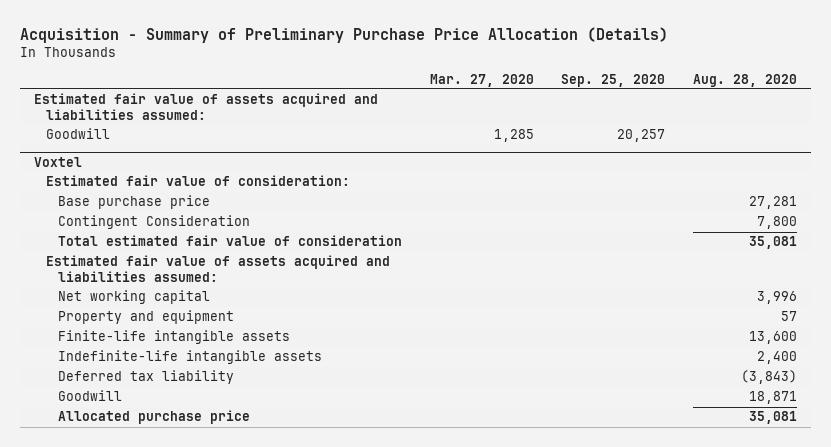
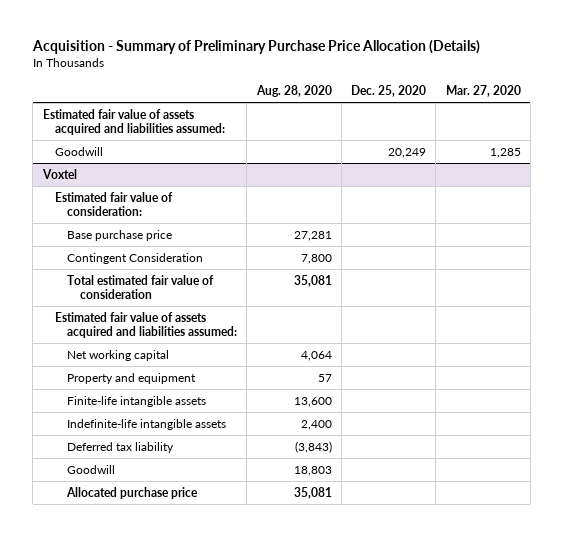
[561,73,666,87] Sep. 25, 2020 -> none
none -> [351,84,427,97] Dec. 25, 2020
[756,291,797,305] 3,996 -> [300,350,332,361] 4,064
[748,391,797,405] 18,871 -> [293,465,332,476] 18,803

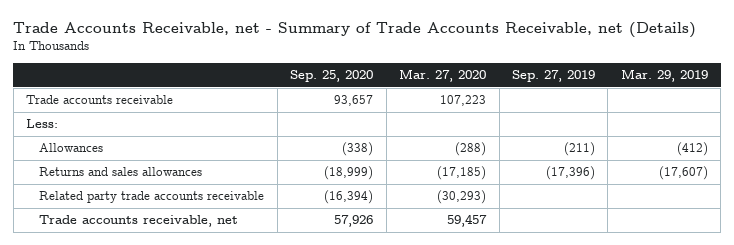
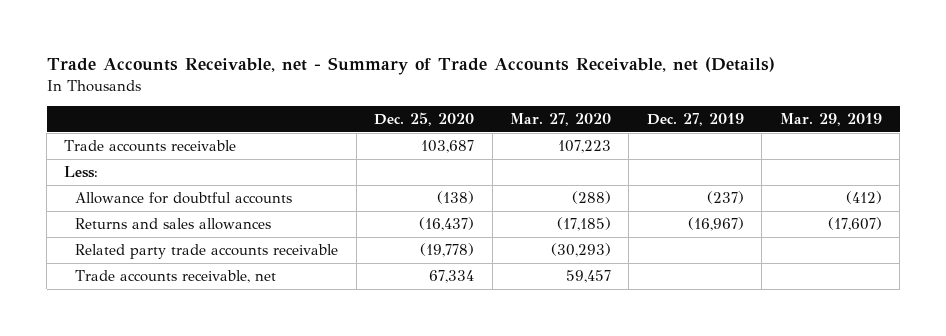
[290,70,374,83] Sep. 25, 2020 -> none
[511,70,595,83] Sep. 27, 2019 -> none
none -> [374,111,475,126] Dec. 25, 2020
none -> [646,112,744,126] Dec. 27, 2019
[39,143,104,153] Allowances -> [75,192,293,205] Allowance for doubtful accounts

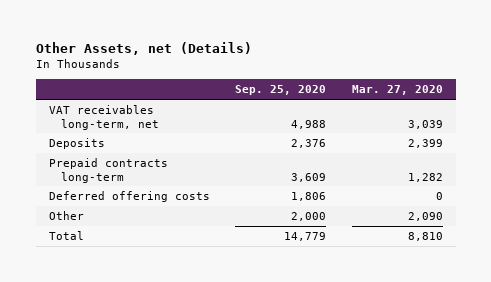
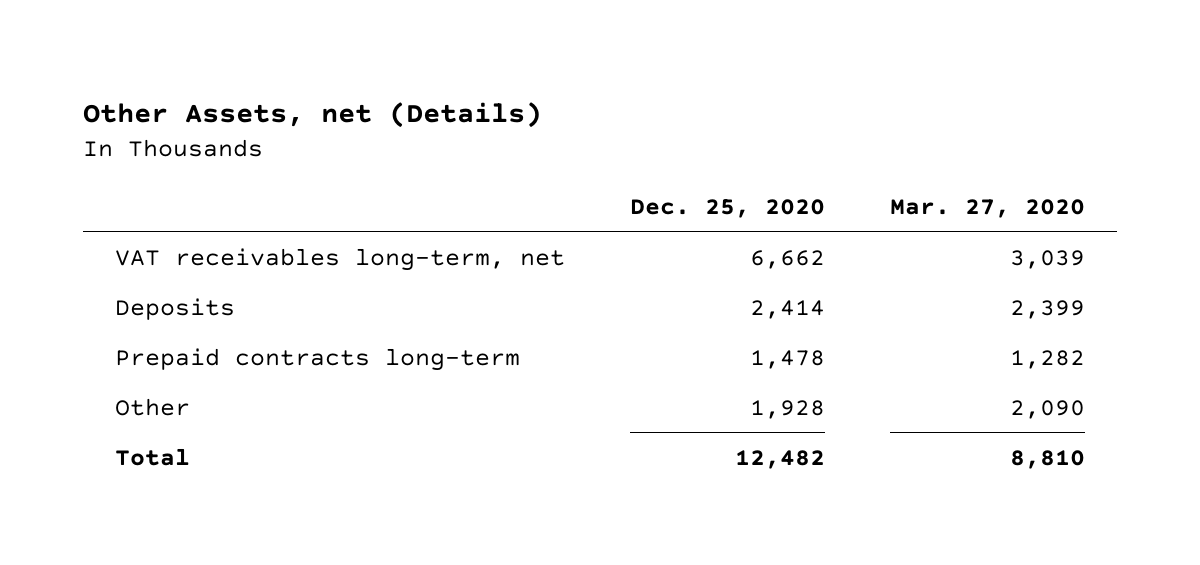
[235,85,327,96] Sep. 25, 2020 -> none
none -> [630,198,826,218] Dec. 25, 2020
[48,191,210,203] Deferred offering costs -> none

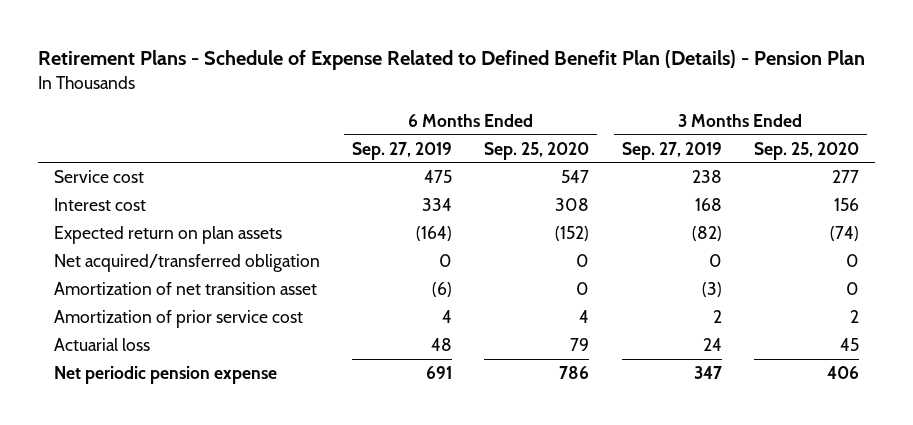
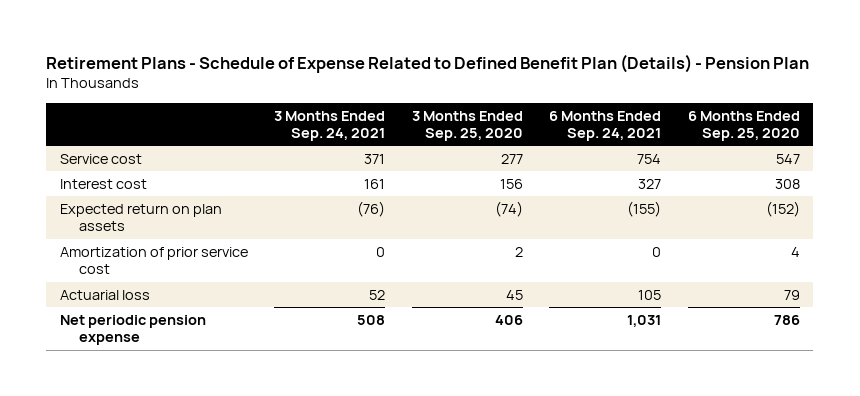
[352,141,453,160] Sep. 27, 2019 -> none
[621,141,722,160] Sep. 27, 2019 -> none
none -> [274,110,386,141] 3 Months Ended Sep. 24, 2021
none -> [549,110,662,141] 6 Months Ended Sep. 24, 2021
[54,254,321,273] Net acquired/transferred obligation -> none
[54,282,318,296] Amortization of net transition asset -> none

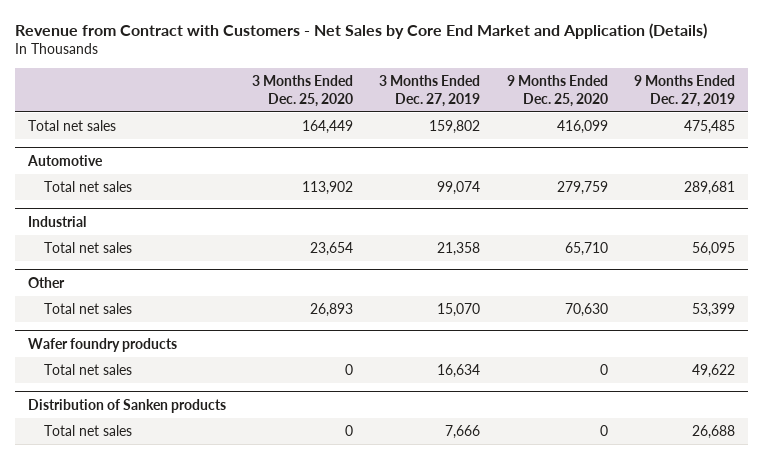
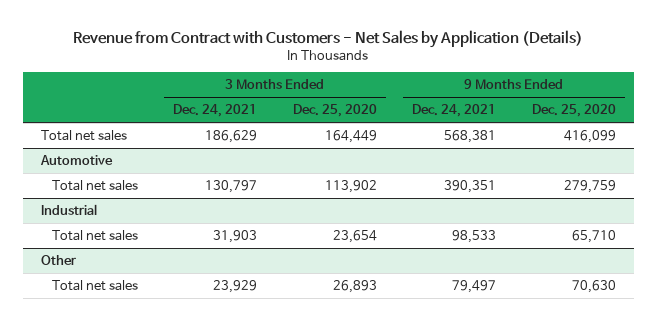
[14,22,707,39] Revenue from Contract with Customers - Net Sales by Core End Market and Application (Details) -> [73,29,584,48] Revenue from Contract with Customers - Net Sales by Application (Details)
[379,75,481,107] 3 Months Ended Dec. 27, 2019 -> none
[633,75,735,107] 9 Months Ended Dec. 27, 2019 -> none
none -> [173,104,258,118] Dec. 24, 2021
none -> [412,104,497,118] Dec. 24, 2021
[27,337,177,352] Wafer foundry products -> none
[44,363,133,375] Total net sales -> none
[27,398,226,413] Distribution of Sanken products -> none
[44,424,133,436] Total net sales -> none

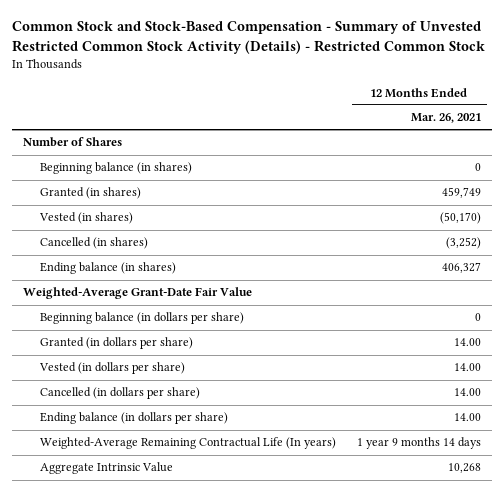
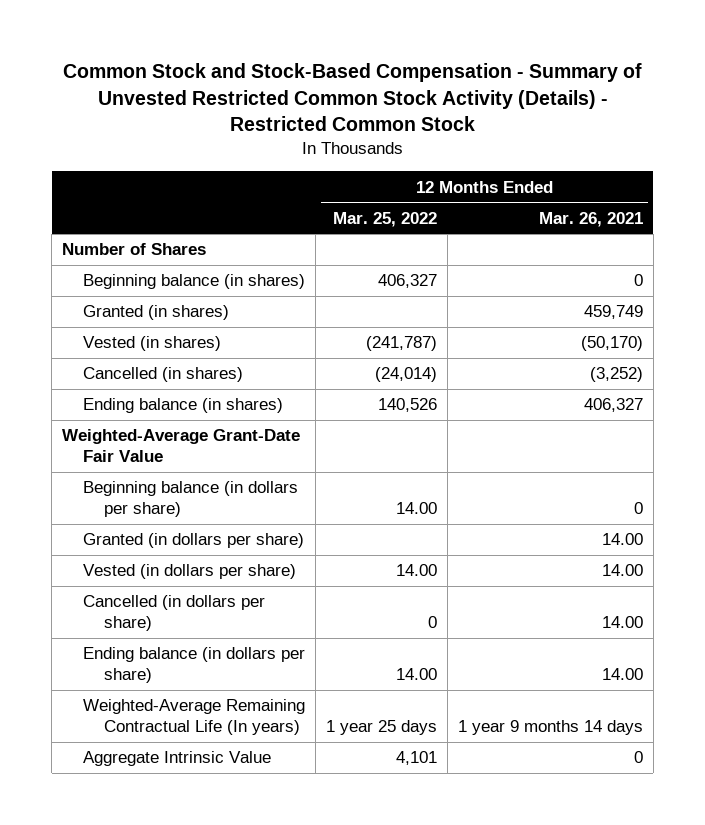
none -> [333,211,438,227] Mar. 25, 2022
[448,463,482,474] 10,268 -> [633,751,643,764] 0

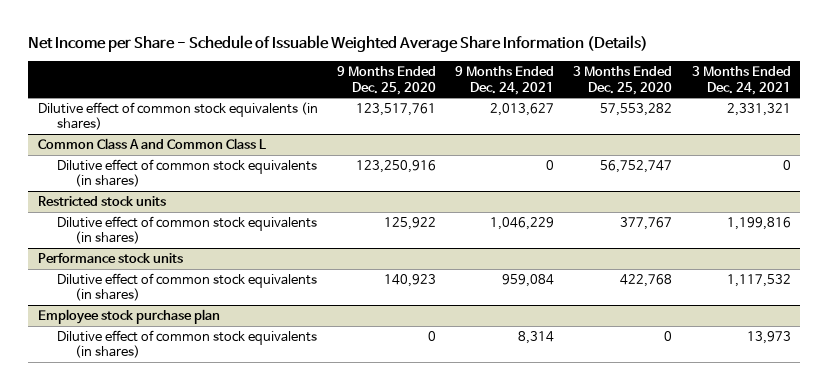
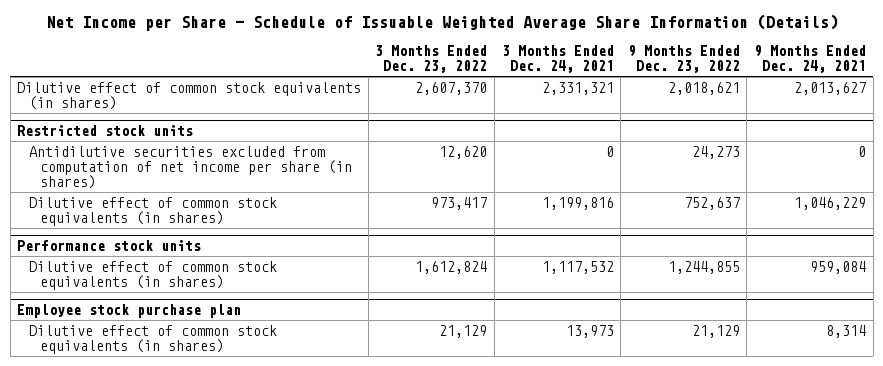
[337,66,437,95] 9 Months Ended Dec. 25, 2020 -> none
[573,66,673,95] 3 Months Ended Dec. 25, 2020 -> none
none -> [375,45,488,74] 3 Months Ended Dec. 23, 2022
none -> [627,45,740,74] 9 Months Ended Dec. 23, 2022
[37,137,266,149] Common Class A and Common Class L -> none
[56,158,317,188] Dilutive effect of common stock equivalents (in shares) -> none
none -> [28,145,352,190] Antidilutive securities excluded from computation of net income per share (in shares)

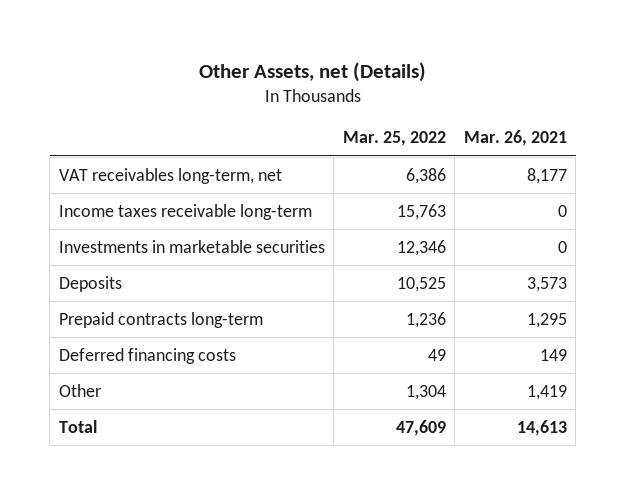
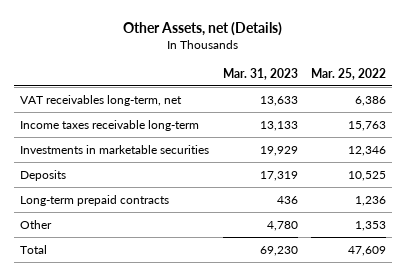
[463,130,567,147] Mar. 26, 2021 -> none
none -> [222,67,298,80] Mar. 31, 2023
[58,347,236,364] Deferred financing costs -> none
[58,311,263,328] Prepaid contracts long-term -> [20,194,170,206] Long-term prepaid contracts
[405,384,446,400] 1,304 -> [354,220,386,231] 1,353

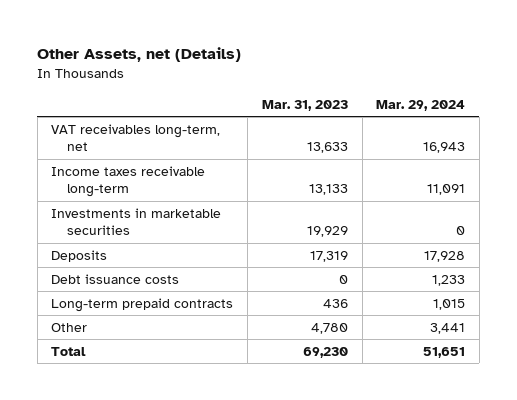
[310,67,386,80] Mar. 25, 2022 -> none
none -> [376,99,466,111] Mar. 29, 2024
none -> [51,273,180,284] Debt issuance costs

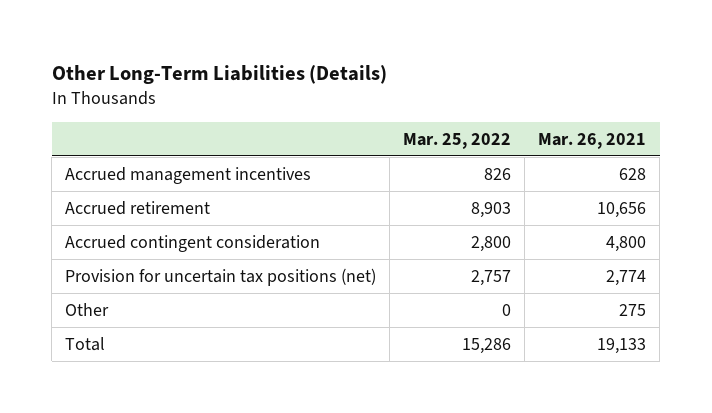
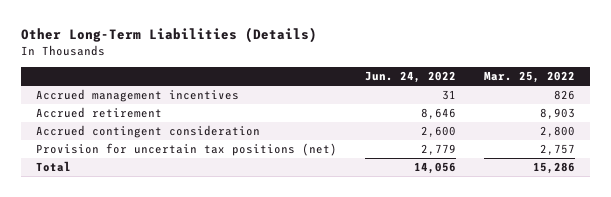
[538,132,647,149] Mar. 26, 2021 -> none
none -> [364,71,456,84] Jun. 24, 2022
[65,302,110,316] Other -> none

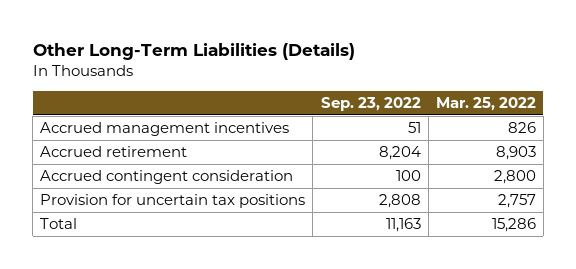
[364,71,456,84] Jun. 24, 2022 -> none
none -> [320,96,421,111] Sep. 23, 2022
[35,143,337,157] Provision for uncertain tax positions (net) -> [40,194,306,209] Provision for uncertain tax positions

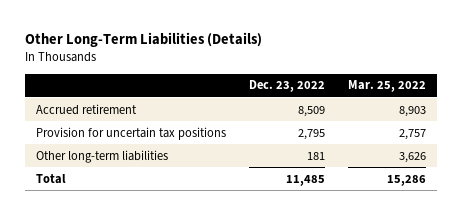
[320,96,421,111] Sep. 23, 2022 -> none
none -> [249,80,326,93] Dec. 23, 2022
[40,122,290,137] Accrued management incentives -> none
[40,170,294,185] Accrued contingent consideration -> none
none -> [36,149,169,163] Other long-term liabilities

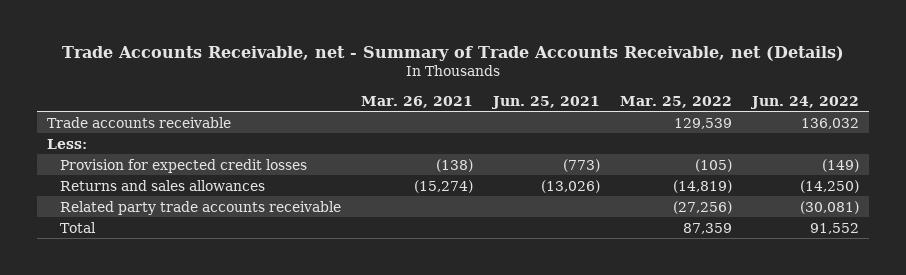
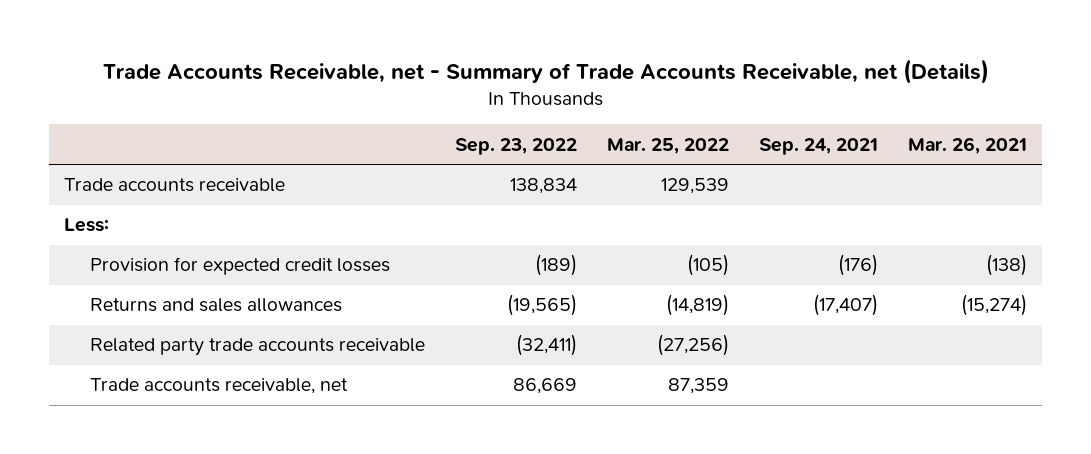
[491,95,601,109] Jun. 25, 2021 -> none
[750,95,860,109] Jun. 24, 2022 -> none
none -> [454,137,577,155] Sep. 23, 2022
none -> [758,137,878,155] Sep. 24, 2021
[60,221,97,233] Total -> [89,378,348,395] Trade accounts receivable, net

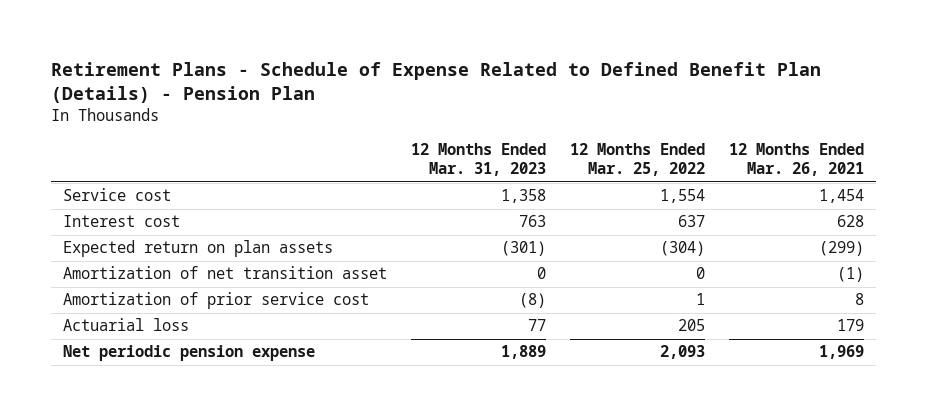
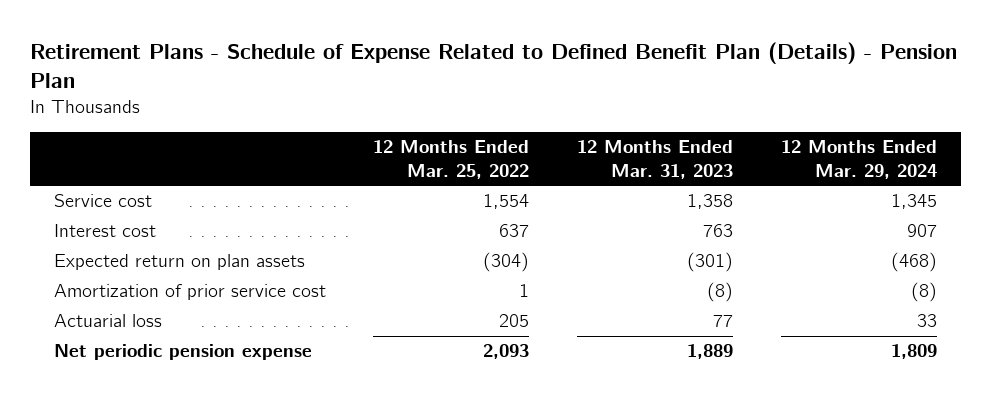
[729,142,865,177] 12 Months Ended Mar. 26, 2021 -> none
none -> [780,139,937,179] 12 Months Ended Mar. 29, 2024
[63,266,388,280] Amortization of net transition asset -> none

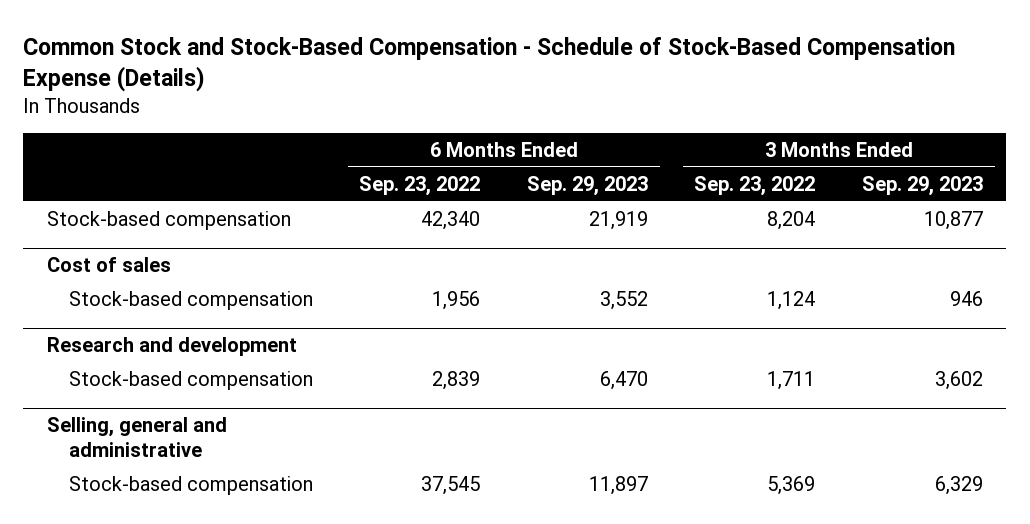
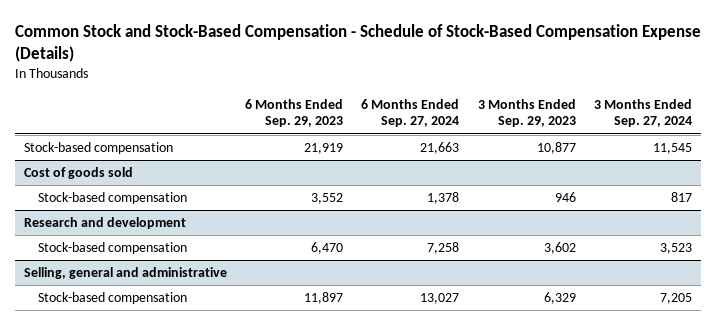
[359,175,481,196] Sep. 23, 2022 -> none
[694,175,816,196] Sep. 23, 2022 -> none
none -> [361,99,460,128] 6 Months Ended Sep. 27, 2024
none -> [594,99,693,128] 3 Months Ended Sep. 27, 2024
[46,257,171,273] Cost of sales -> [23,167,133,180] Cost of goods sold

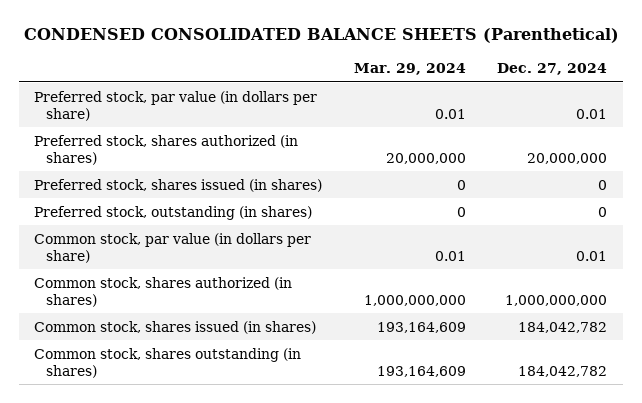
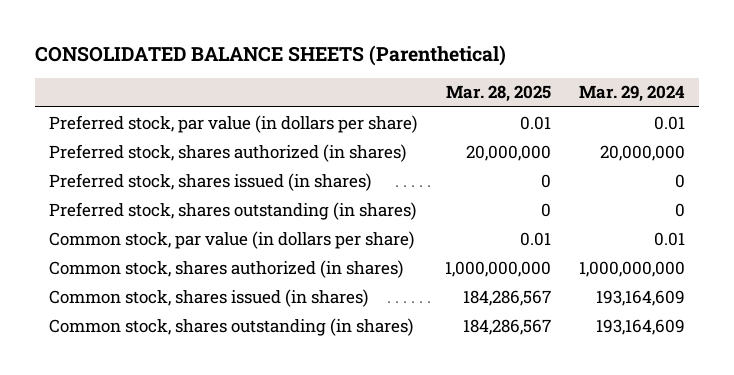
[23,28,619,44] CONDENSED CONSOLIDATED BALANCE SHEETS (Parenthetical) -> [34,44,506,66] CONSOLIDATED BALANCE SHEETS (Parenthetical)
[497,63,608,76] Dec. 27, 2024 -> none
none -> [446,85,552,103] Mar. 28, 2025
[34,205,313,220] Preferred stock, outstanding (in shares) -> [48,201,416,220] Preferred stock, shares outstanding (in shares)

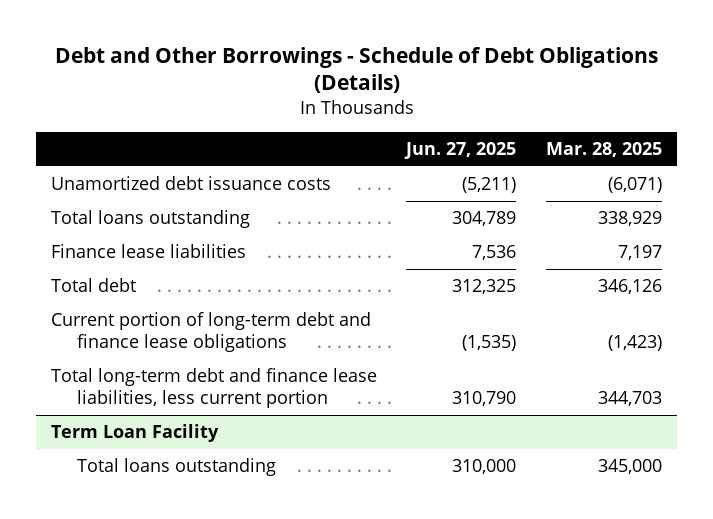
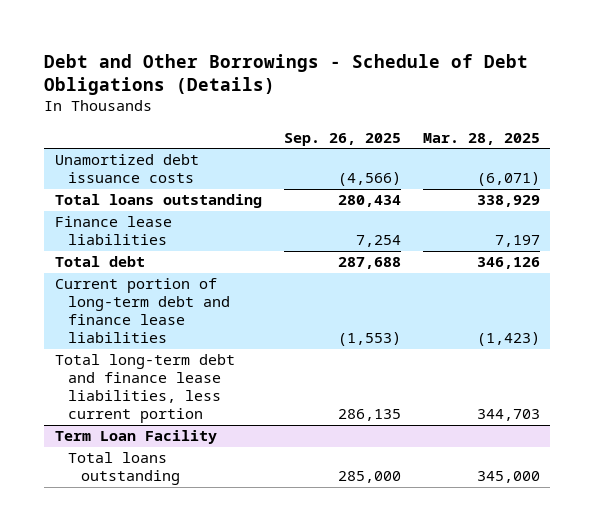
[404,142,517,160] Jun. 27, 2025 -> none
none -> [283,132,401,146] Sep. 26, 2025
[50,312,371,353] Current portion of long-term debt and finance lease obligations -> [55,278,230,343] Current portion of long-term debt and finance lease liabilities

